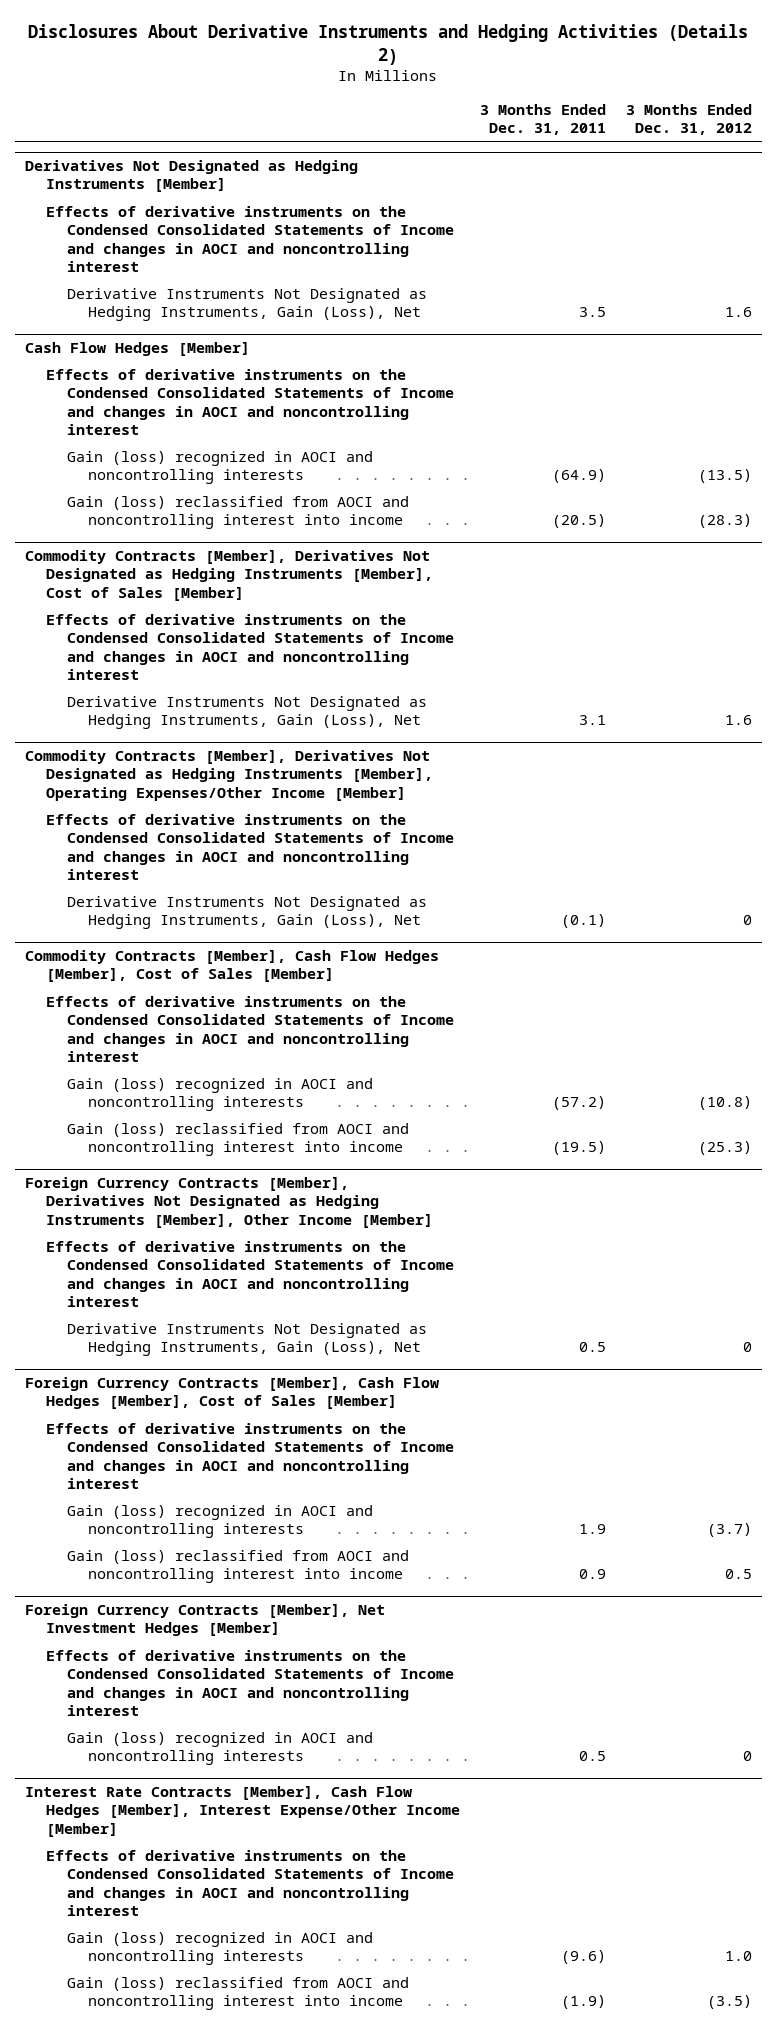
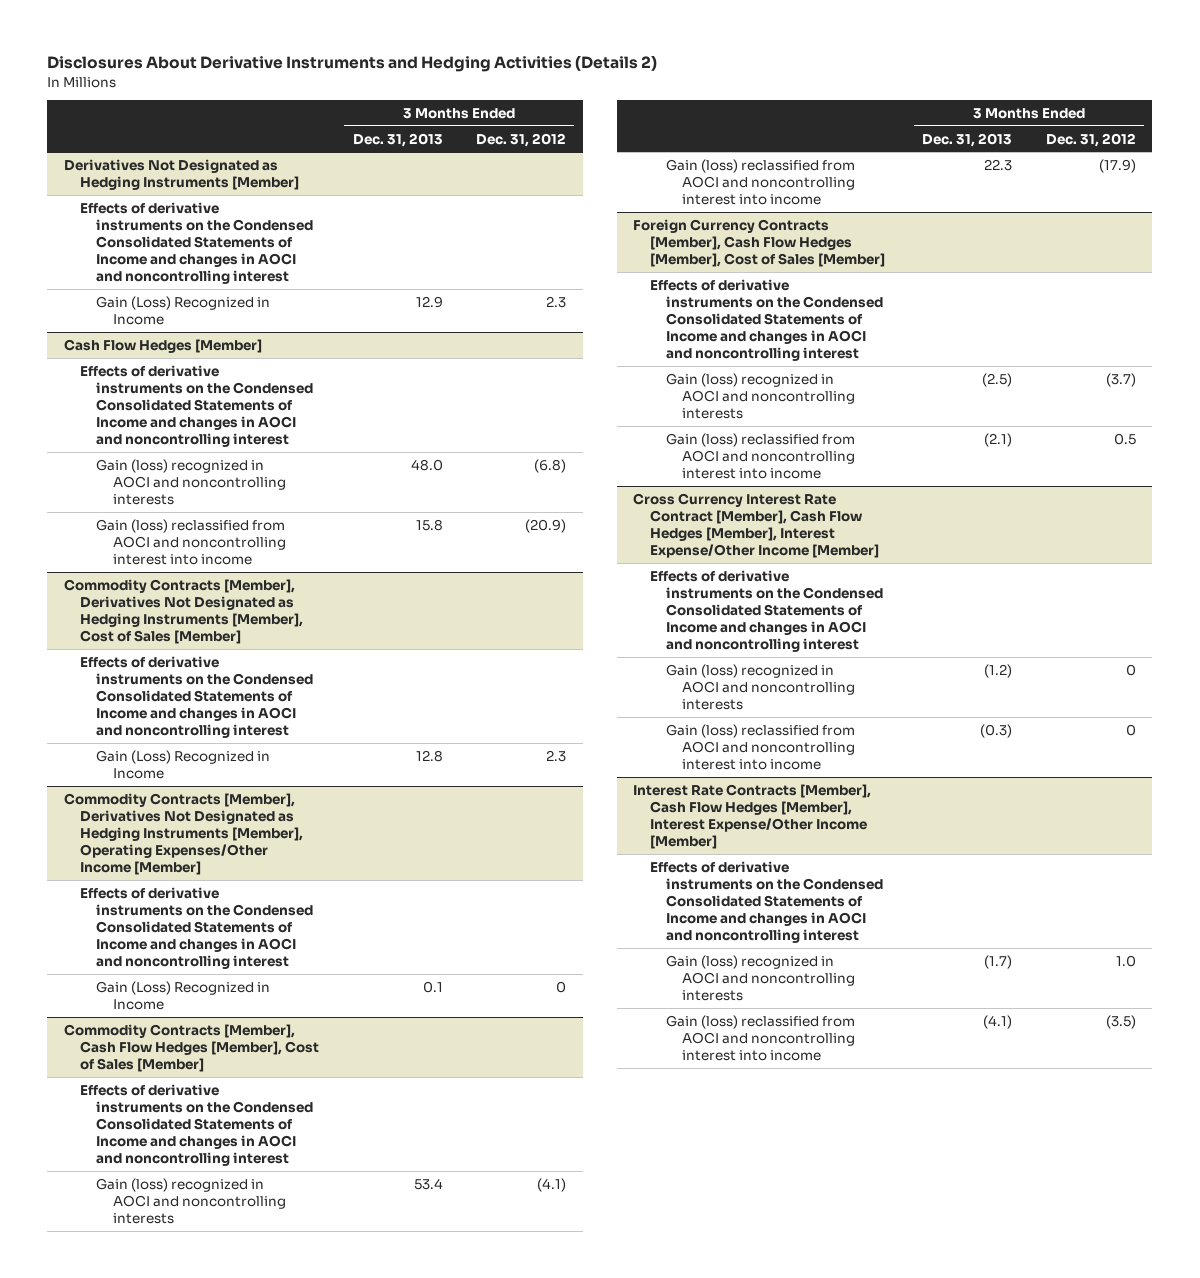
[480,104,607,136] 3 Months Ended Dec. 31, 2011 -> none
none -> [352,132,443,147] Dec. 31, 2013
[67,287,428,322] Derivative Instruments Not Designated as Hedging Instruments, Gain (Loss), Net -> none
none -> [96,295,271,325] Gain (Loss) Recognized in Income
[698,469,753,484] (13.5) -> [534,458,567,473] (6.8)
[698,514,753,529] (28.3) -> [525,518,567,533] (20.9)
[67,695,428,730] Derivative Instruments Not Designated as Hedging Instruments, Gain (Loss), Net -> none
none -> [96,749,271,779] Gain (Loss) Recognized in Income
[67,895,428,930] Derivative Instruments Not Designated as Hedging Instruments, Gain (Loss), Net -> [96,980,271,1010] Gain (Loss) Recognized in Income
[24,1177,434,1228] Foreign Currency Contracts [Member], Derivatives Not Designated as Hedging Instruments [Member], Other Income [Member] -> none
[46,1240,455,1308] Effects of derivative instruments on the Condensed Consolidated Statements of Income and changes in AOCI and noncontrolling interest -> none
[67,1322,428,1357] Derivative Instruments Not Designated as Hedging Instruments, Gain (Loss), Net -> none
[698,1096,753,1111] (10.8) -> [537,1177,567,1192] (4.1)
[698,1141,753,1156] (25.3) -> [1098,158,1136,173] (17.9)
[24,1604,385,1637] Foreign Currency Contracts [Member], Net Investment Hedges [Member] -> none
none -> [633,492,879,558] Cross Currency Interest Rate Contract [Member], Cash Flow Hedges [Member], Interest Expense/Other Income [Member]
none -> [665,723,856,770] Gain (loss) reclassified from AOCI and noncontrolling interest into income

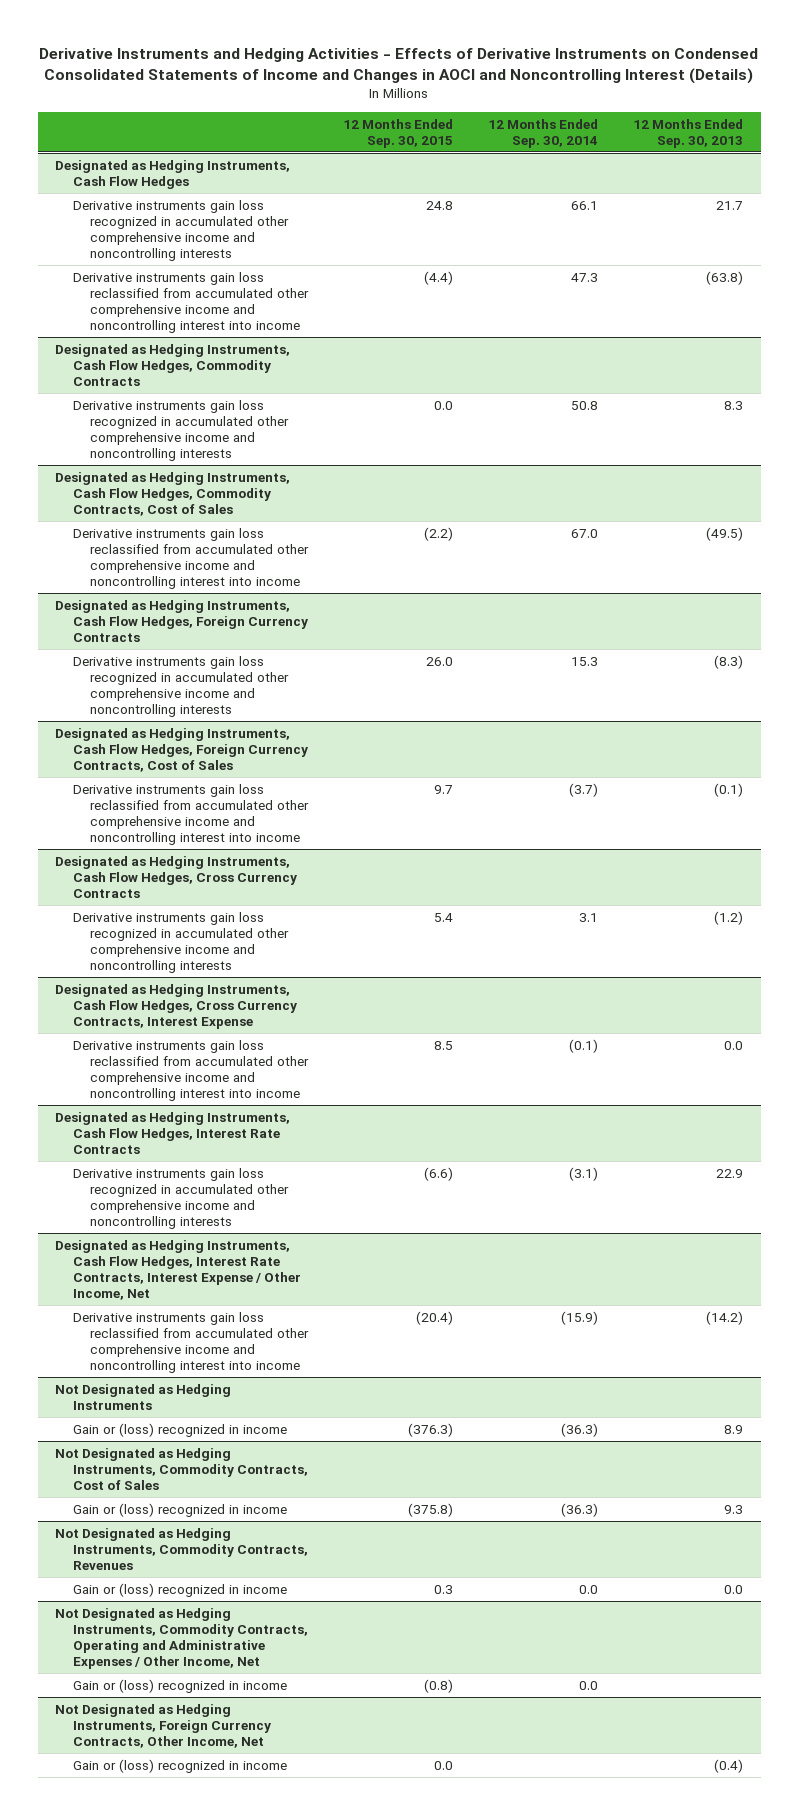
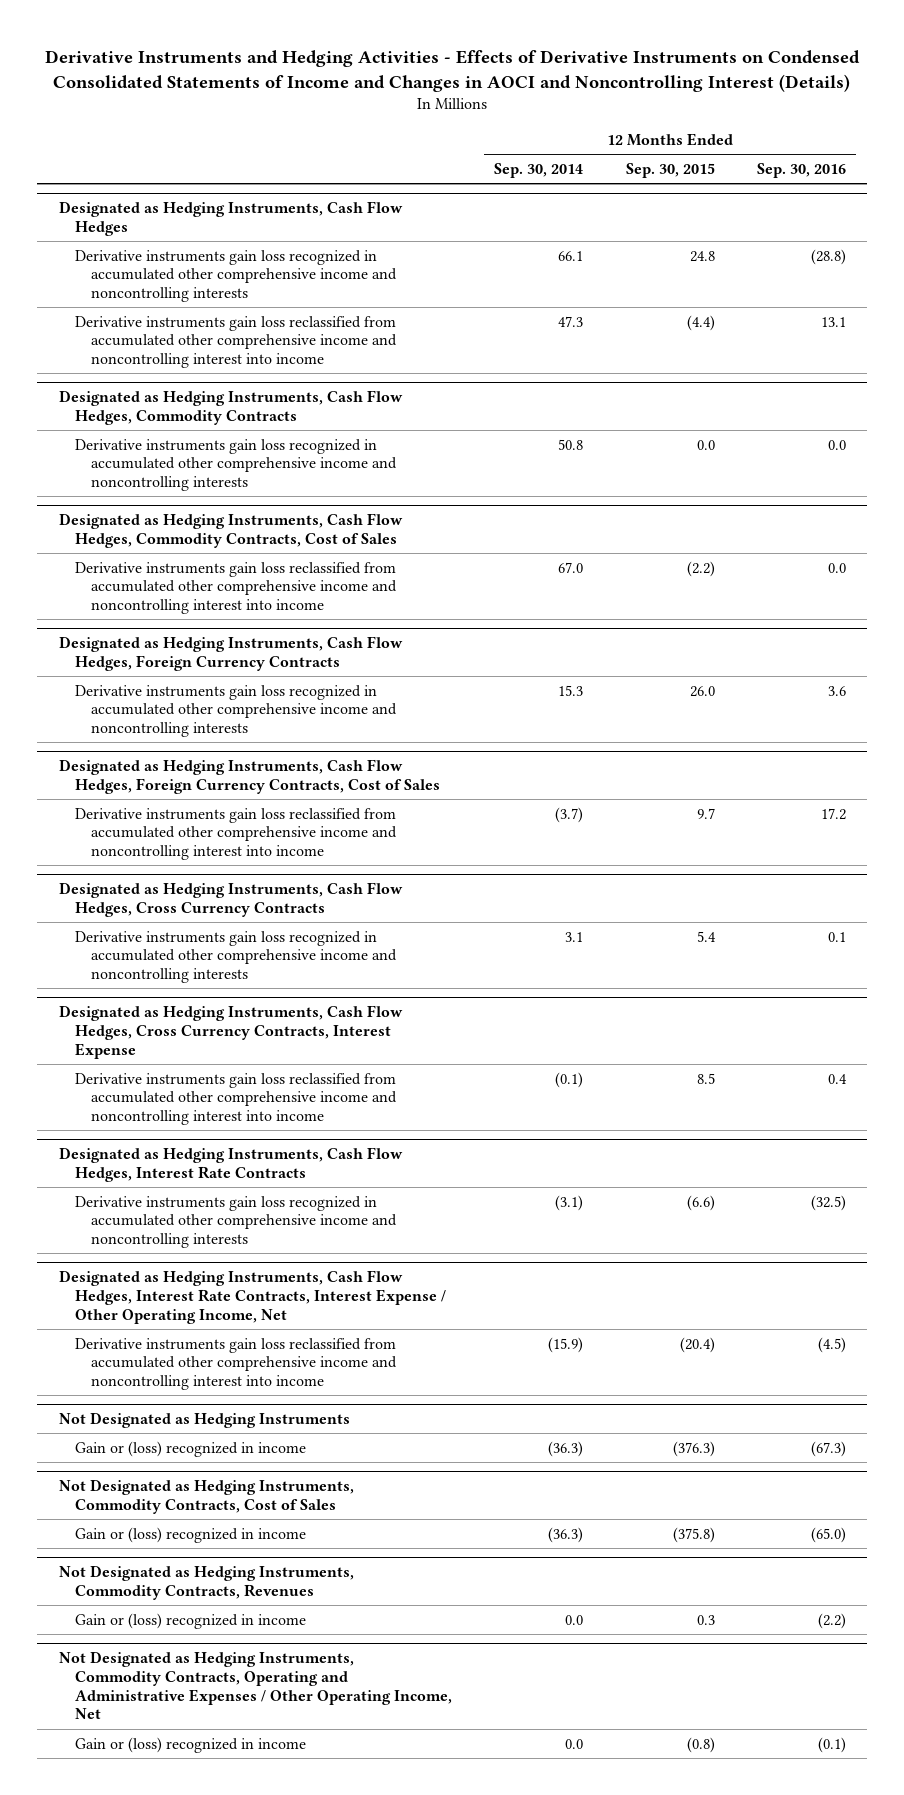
[633,118,744,148] 12 Months Ended Sep. 30, 2013 -> none
none -> [756,163,846,179] Sep. 30, 2016
[55,1239,301,1300] Designated as Hedging Instruments, Cash Flow Hedges, Interest Rate Contracts, Interest Expense / Other Income, Net -> [58,1270,447,1324] Designated as Hedging Instruments, Cash Flow Hedges, Interest Rate Contracts, Interest Expense / Other Operating Income, Net
[55,1607,308,1669] Not Designated as Hedging Instruments, Commodity Contracts, Operating and Administrative Expenses / Other Income, Net -> [58,1651,453,1720] Not Designated as Hedging Instruments, Commodity Contracts, Operating and Administrative Expenses / Other Operating Income, Net
[55,1703,271,1748] Not Designated as Hedging Instruments, Foreign Currency Contracts, Other Income, Net -> none
[72,1758,287,1773] Gain or (loss) recognized in income -> none

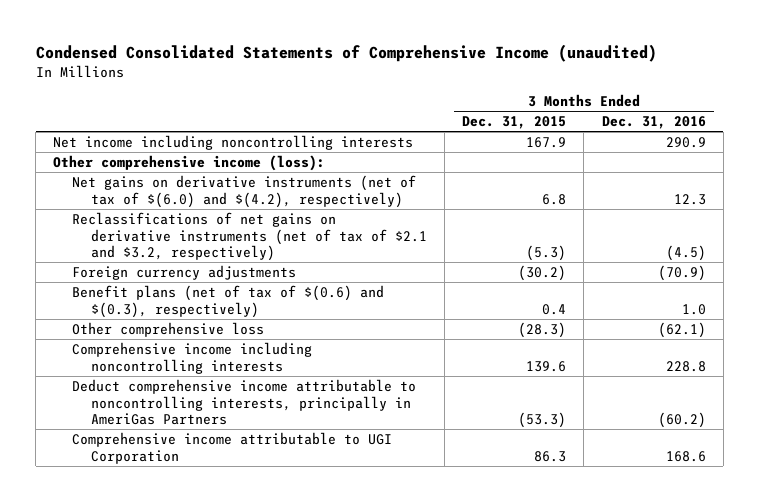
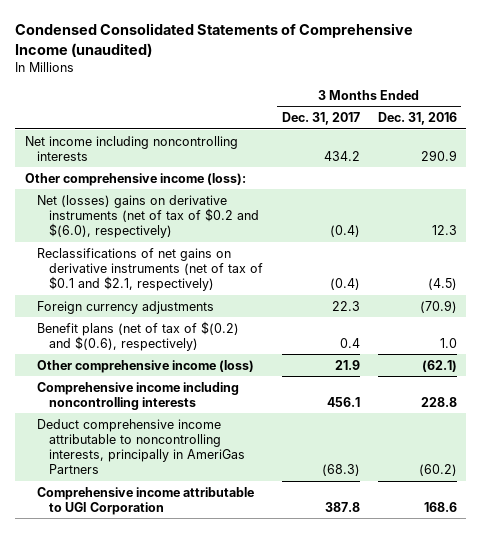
[462,116,567,130] Dec. 31, 2015 -> none
none -> [281,112,360,126] Dec. 31, 2017
[72,175,417,208] Net gains on derivative instruments (net of tax of $(6.0) and $(4.2), respectively) -> [36,194,260,239] Net (losses) gains on derivative instruments (net of tax of $0.2 and $(6.0), respectively)
[72,212,428,262] Reclassifications of net gains on derivative instruments (net of tax of $2.1 and $3.2, respectively) -> [36,247,264,292] Reclassifications of net gains on derivative instruments (net of tax of $0.1 and $2.1, respectively)
[72,285,385,318] Benefit plans (net of tax of $(0.6) and $(0.3), respectively) -> [36,320,239,351] Benefit plans (net of tax of $(0.2) and $(0.6), respectively)
[72,322,265,338] Other comprehensive loss -> [36,359,254,373] Other comprehensive income (loss)

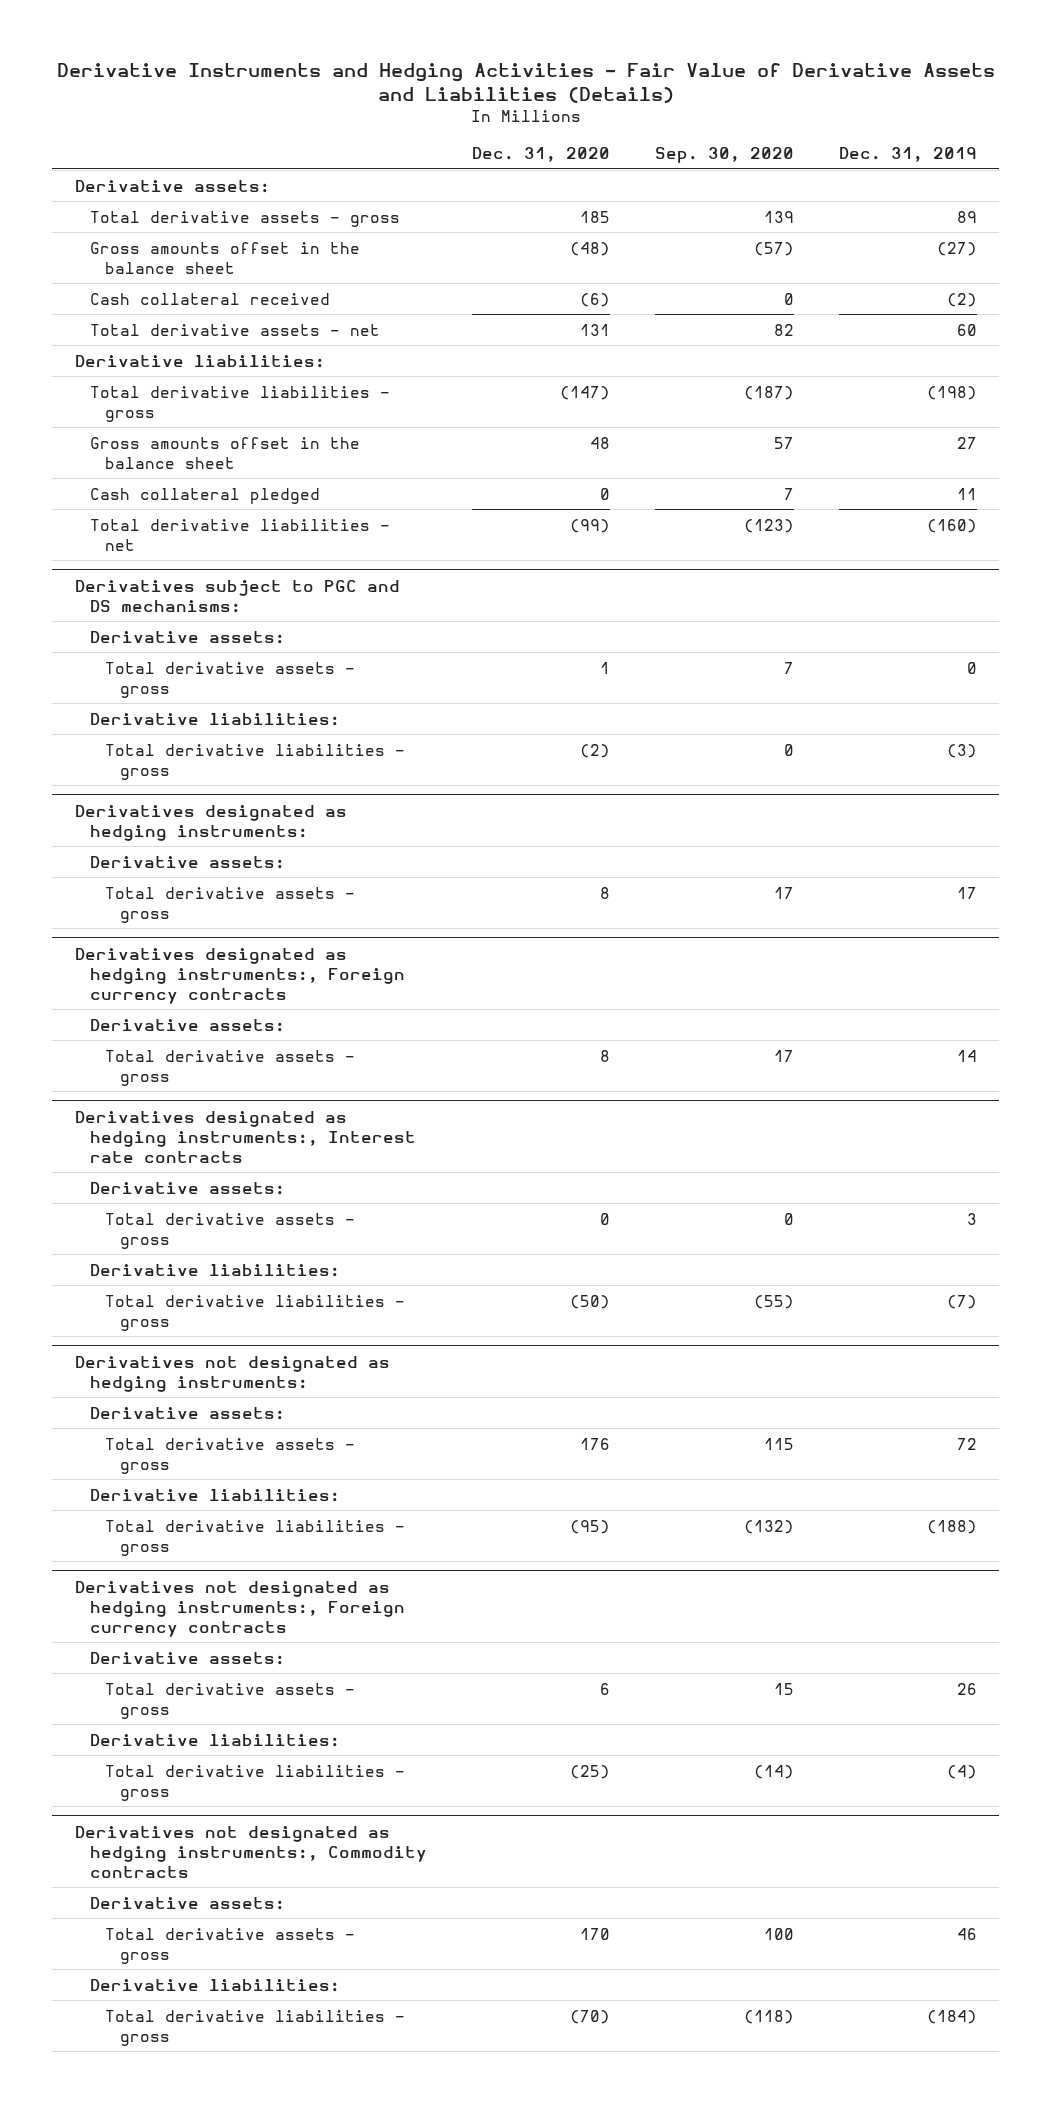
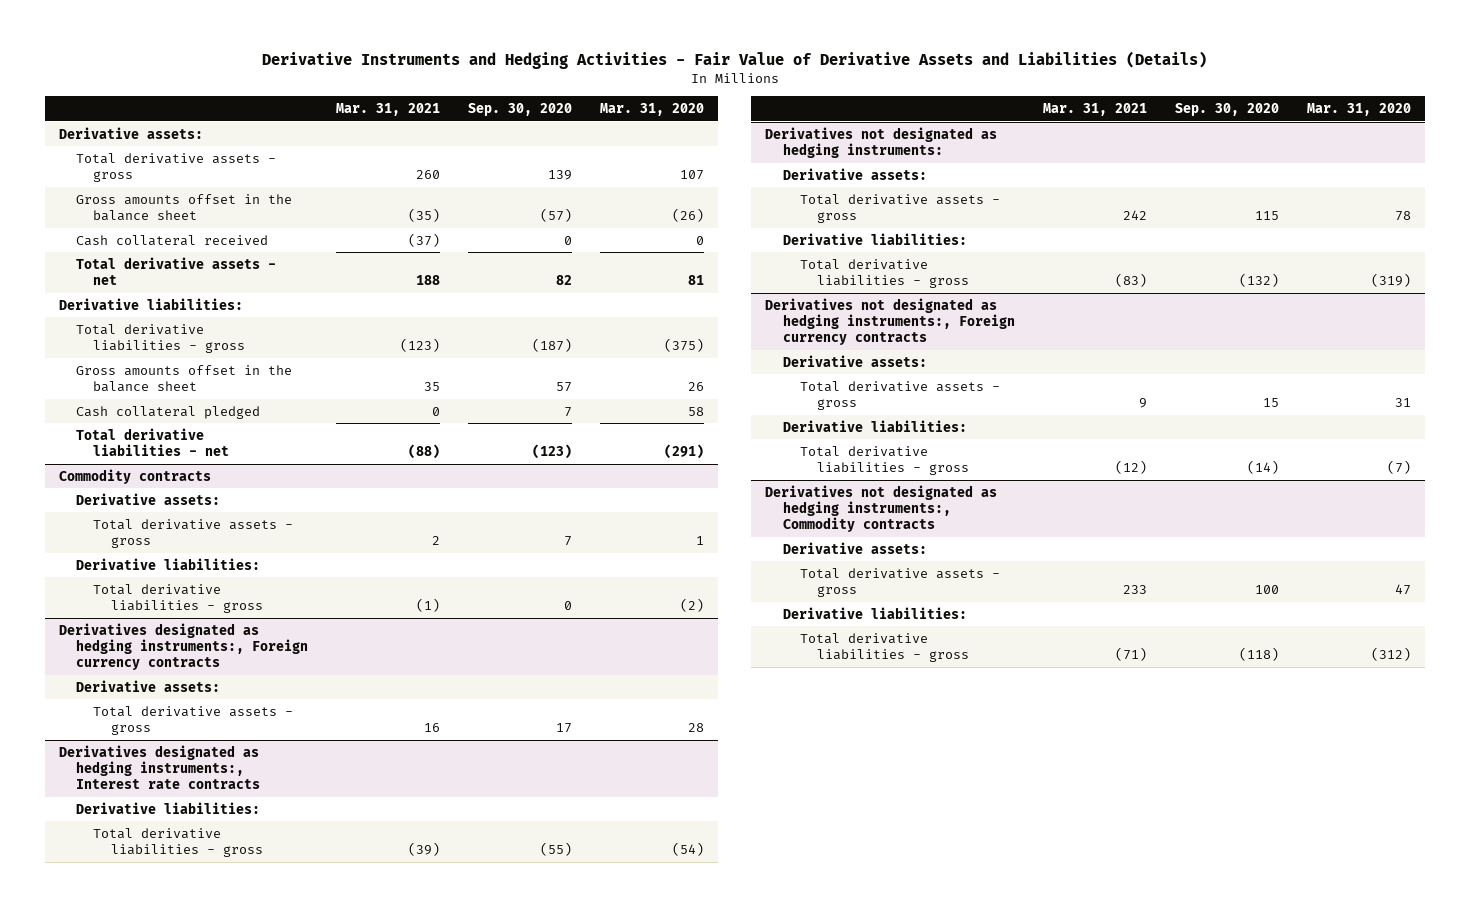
[471,147,610,163] Dec. 31, 2020 -> none
[838,147,977,163] Dec. 31, 2019 -> none
none -> [335,103,440,117] Mar. 31, 2021
none -> [600,103,705,117] Mar. 31, 2020
[74,579,400,613] Derivatives subject to PGC and DS mechanisms: -> none
none -> [58,468,211,484] Commodity contracts
[74,804,347,841] Derivatives designated as hedging instruments: -> none
[89,855,285,869] Derivative assets: -> none
[105,886,356,923] Total derivative assets - gross -> none
[89,1181,285,1195] Derivative assets: -> none
[105,1212,356,1249] Total derivative assets - gross -> none

